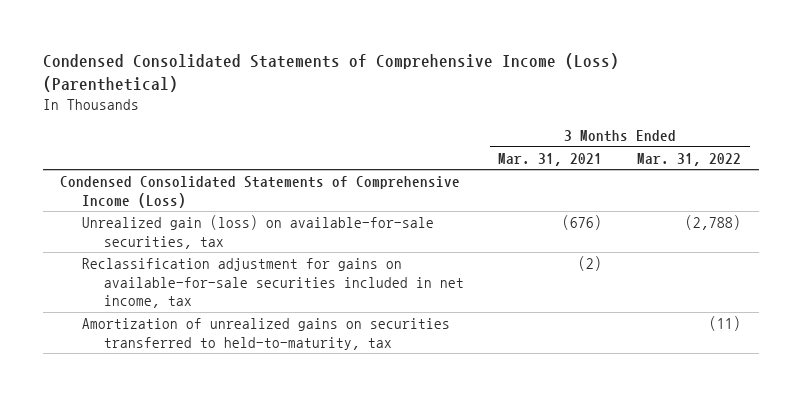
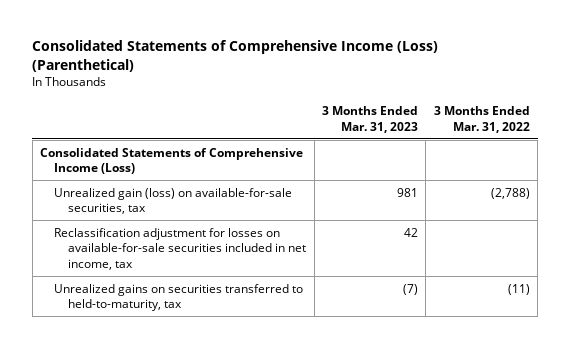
[42,52,619,92] Condensed Consolidated Statements of Comprehensive Income (Loss) (Parenthetical) -> [32,40,439,72] Consolidated Statements of Comprehensive Income (Loss) (Parenthetical)
[498,152,603,166] Mar. 31, 2021 -> none
none -> [322,106,419,133] 3 Months Ended Mar. 31, 2023
[60,176,461,208] Condensed Consolidated Statements of Comprehensive Income (Loss) -> [40,147,304,175] Consolidated Statements of Comprehensive Income (Loss)
[81,258,464,309] Reclassification adjustment for gains on available-for-sale securities included in net income, tax -> [54,227,307,270] Reclassification adjustment for losses on available-for-sale securities included in net income, tax
[81,318,450,350] Amortization of unrealized gains on securities transferred to held-to-maturity, tax -> [54,283,304,312] Unrealized gains on securities transferred to held-to-maturity, tax

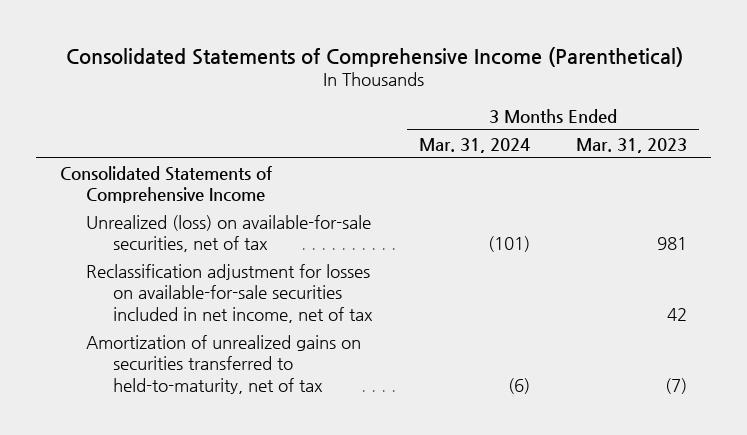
[32,40,439,72] Consolidated Statements of Comprehensive Income (Loss) (Parenthetical) -> [65,46,683,67] Consolidated Statements of Comprehensive Income (Parenthetical)
[433,106,530,133] 3 Months Ended Mar. 31, 2022 -> none
none -> [419,137,531,153] Mar. 31, 2024
[40,147,304,175] Consolidated Statements of Comprehensive Income (Loss) -> [59,165,272,204] Consolidated Statements of Comprehensive Income
[54,187,293,215] Unrealized gain (loss) on available-for-sale securities, tax -> [86,214,372,253] Unrealized (loss) on available-for-sale securities, net of tax
[54,227,307,270] Reclassification adjustment for losses on available-for-sale securities included in net income, tax -> [86,263,373,323] Reclassification adjustment for losses on available-for-sale securities included in net income, net of tax
[54,283,304,312] Unrealized gains on securities transferred to held-to-maturity, tax -> [86,334,362,394] Amortization of unrealized gains on securities transferred to held-to-maturity, net of tax

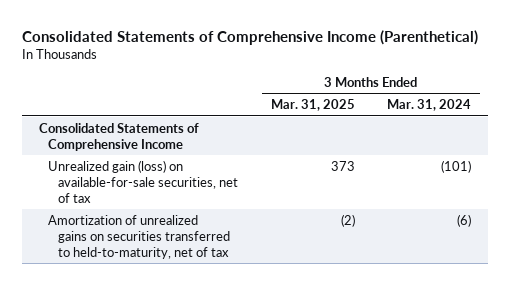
[576,137,688,153] Mar. 31, 2023 -> none
none -> [270,99,355,112] Mar. 31, 2025
[86,263,373,323] Reclassification adjustment for losses on available-for-sale securities included in net income, net of tax -> none
[86,214,372,253] Unrealized (loss) on available-for-sale securities, net of tax -> [48,159,238,203] Unrealized gain (loss) on available-for-sale securities, net of tax

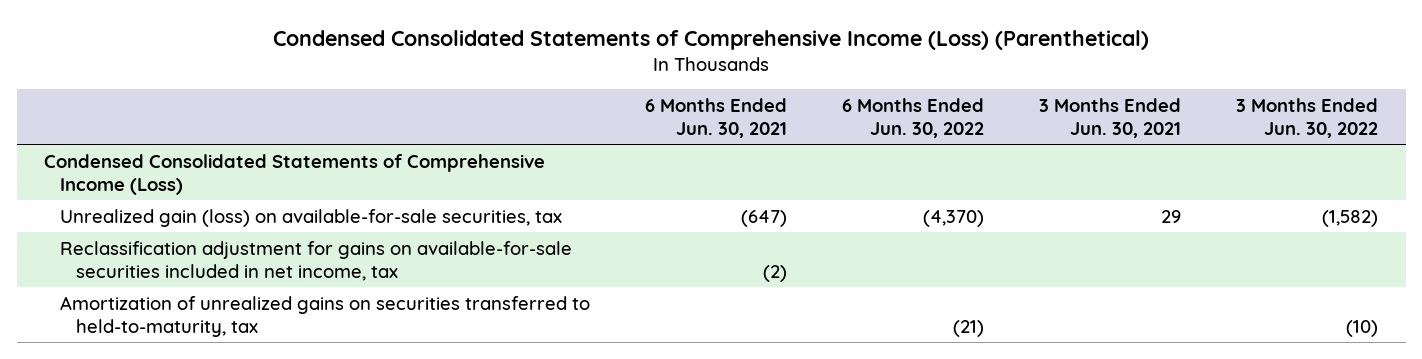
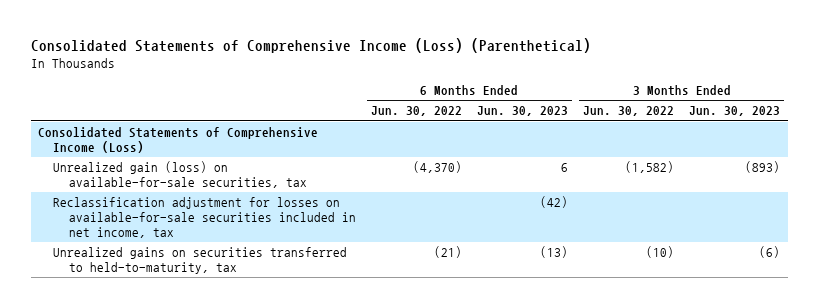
[273,29,1150,50] Condensed Consolidated Statements of Comprehensive Income (Loss) (Parenthetical) -> [30,38,591,54] Consolidated Statements of Comprehensive Income (Loss) (Parenthetical)
[644,98,787,138] 6 Months Ended Jun. 30, 2021 -> none
[1039,98,1182,138] 3 Months Ended Jun. 30, 2021 -> none
none -> [476,106,568,117] Jun. 30, 2023
none -> [689,106,781,117] Jun. 30, 2023
[44,153,546,195] Condensed Consolidated Statements of Comprehensive Income (Loss) -> [38,127,319,153] Consolidated Statements of Comprehensive Income (Loss)
[59,240,572,281] Reclassification adjustment for gains on available-for-sale securities included in net income, tax -> [53,197,356,238] Reclassification adjustment for losses on available-for-sale securities included in net income, tax
[59,295,590,337] Amortization of unrealized gains on securities transferred to held-to-maturity, tax -> [53,247,348,274] Unrealized gains on securities transferred to held-to-maturity, tax

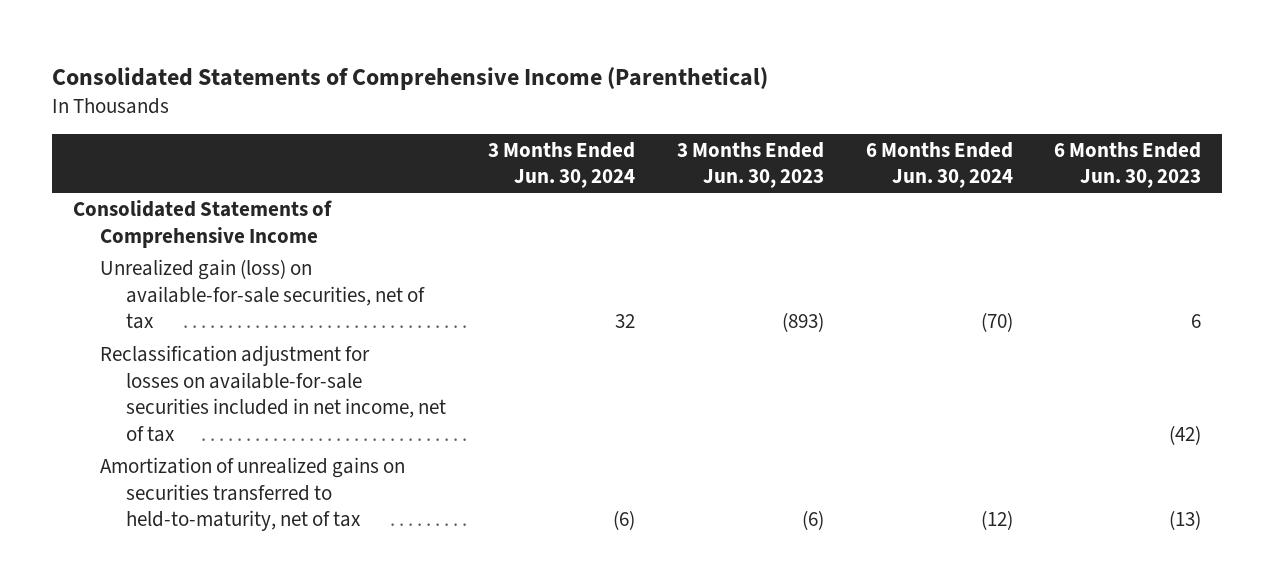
[30,38,591,54] Consolidated Statements of Comprehensive Income (Loss) (Parenthetical) -> [52,66,769,90] Consolidated Statements of Comprehensive Income (Parenthetical)
[370,106,462,117] Jun. 30, 2022 -> none
[583,106,675,117] Jun. 30, 2022 -> none
none -> [487,141,635,189] 3 Months Ended Jun. 30, 2024
none -> [865,141,1013,189] 6 Months Ended Jun. 30, 2024
[38,127,319,153] Consolidated Statements of Comprehensive Income (Loss) -> [73,199,333,248] Consolidated Statements of Comprehensive Income
[53,161,307,188] Unrealized gain (loss) on available-for-sale securities, tax -> [99,258,426,330] Unrealized gain (loss) on available-for-sale securities, net of tax
[53,197,356,238] Reclassification adjustment for losses on available-for-sale securities included in net income, tax -> [99,344,447,443] Reclassification adjustment for losses on available-for-sale securities included in net income, net of tax
[53,247,348,274] Unrealized gains on securities transferred to held-to-maturity, tax -> [99,456,405,532] Amortization of unrealized gains on securities transferred to held-to-maturity, net of tax

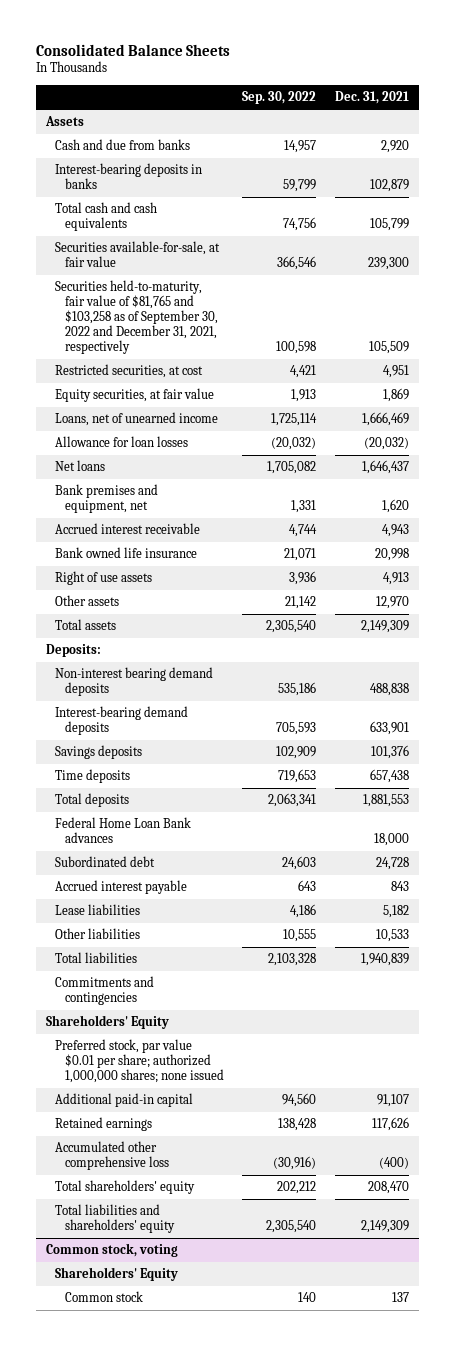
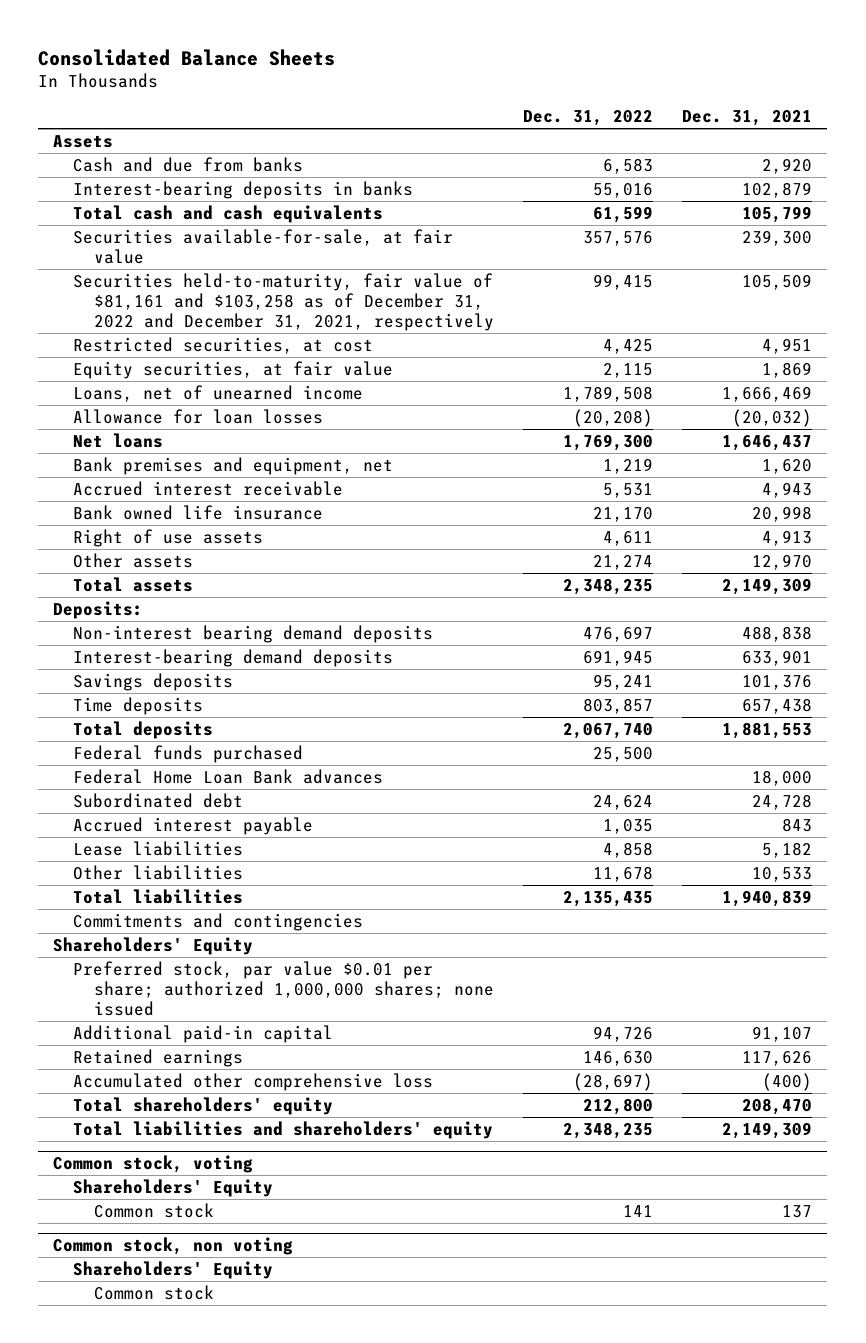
[242,91,317,105] Sep. 30, 2022 -> none
none -> [523,110,654,127] Dec. 31, 2022
[55,280,218,355] Securities held-to-maturity, fair value of $81,765 and $103,258 as of September 30, 2022 and December 31, 2021, respectively -> [73,273,494,332] Securities held-to-maturity, fair value of $81,161 and $103,258 as of December 31, 2022 and December 31, 2021, respectively
none -> [73,745,304,764] Federal funds purchased
none -> [53,1237,294,1256] Common stock, non voting
none -> [73,1261,274,1280] Shareholders' Equity
none -> [93,1285,214,1301] Common stock

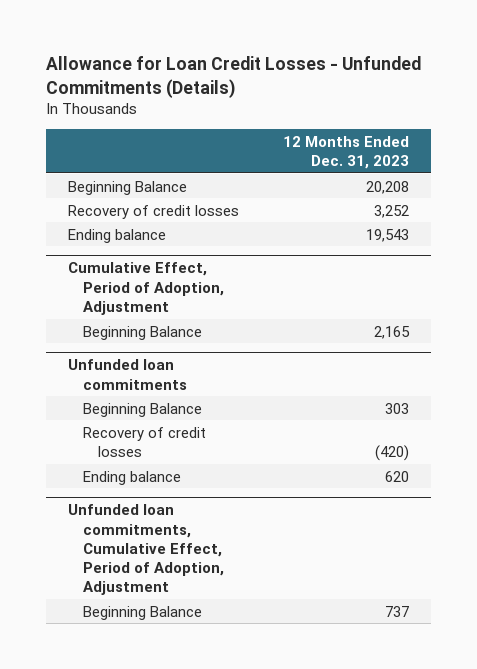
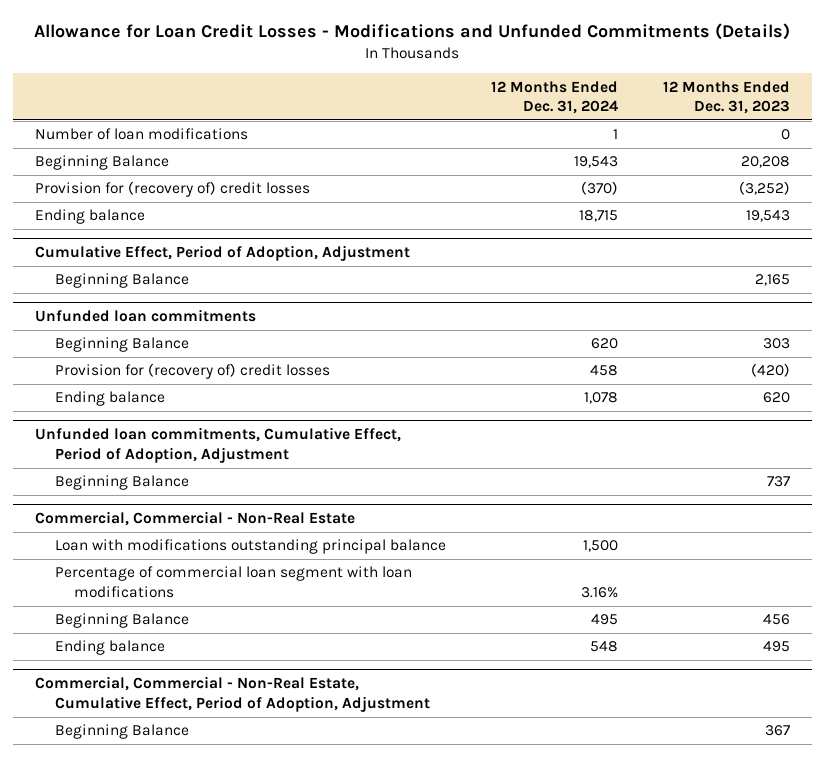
[46,55,422,98] Allowance for Loan Credit Losses - Unfunded Commitments (Details) -> [34,22,791,40] Allowance for Loan Credit Losses - Modifications and Unfunded Commitments (Details)
none -> [490,80,618,115] 12 Months Ended Dec. 31, 2024
none -> [35,128,249,141] Number of loan modifications
[68,204,240,219] Recovery of credit losses -> [35,181,311,198] Provision for (recovery of) credit losses
[373,204,409,218] 3,252 -> [738,181,790,196] (3,252)
[82,426,206,457] Recovery of credit losses -> [54,363,330,380] Provision for (recovery of) credit losses
none -> [35,511,356,527] Commercial, Commercial - Non-Real Estate
none -> [54,539,446,555] Loan with modifications outstanding principal balance
none -> [54,566,412,599] Percentage of commercial loan segment with loan modifications
none -> [54,613,189,629] Beginning Balance
none -> [54,640,165,656] Ending balance
none -> [35,676,430,713] Commercial, Commercial - Non-Real Estate, Cumulative Effect, Period of Adoption, Adjustment
none -> [54,724,189,740] Beginning Balance

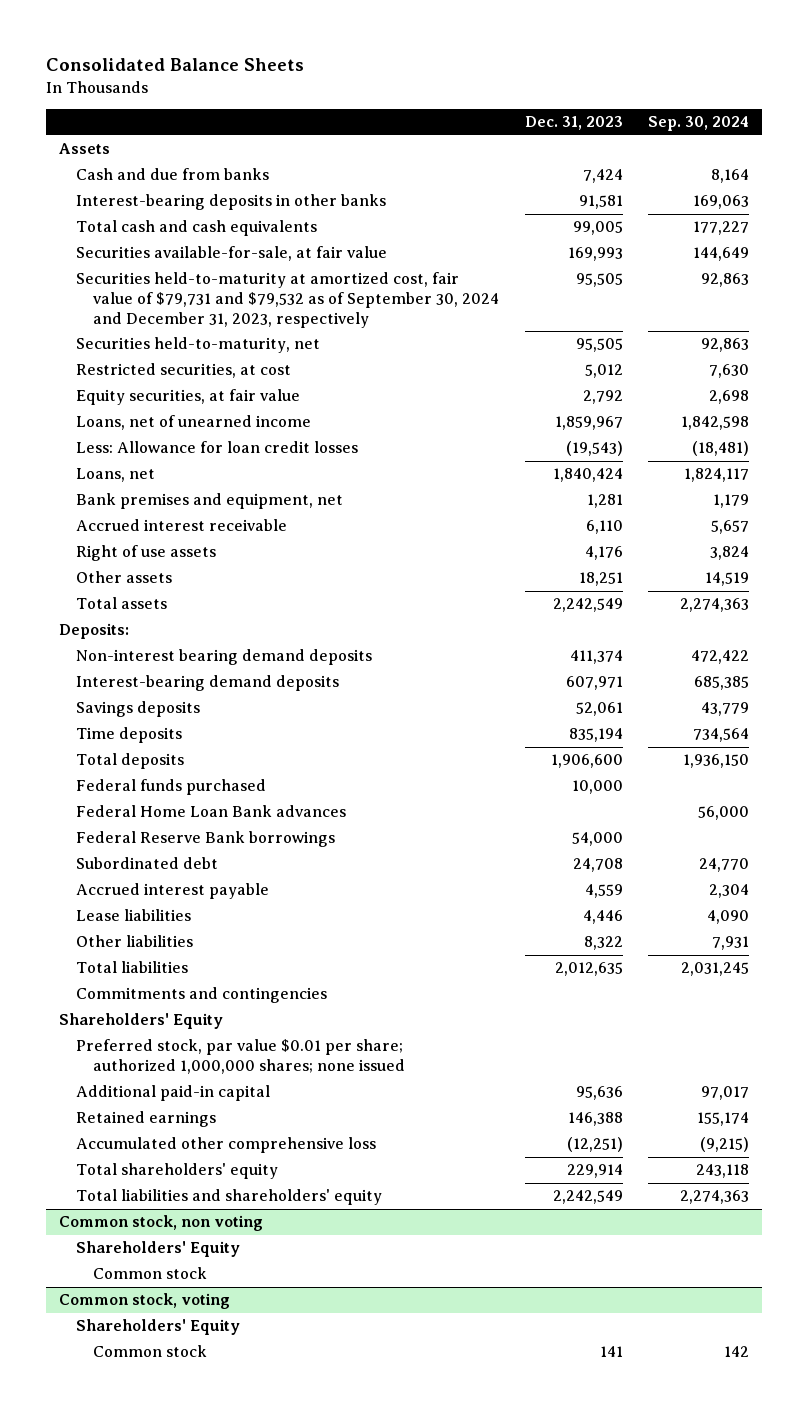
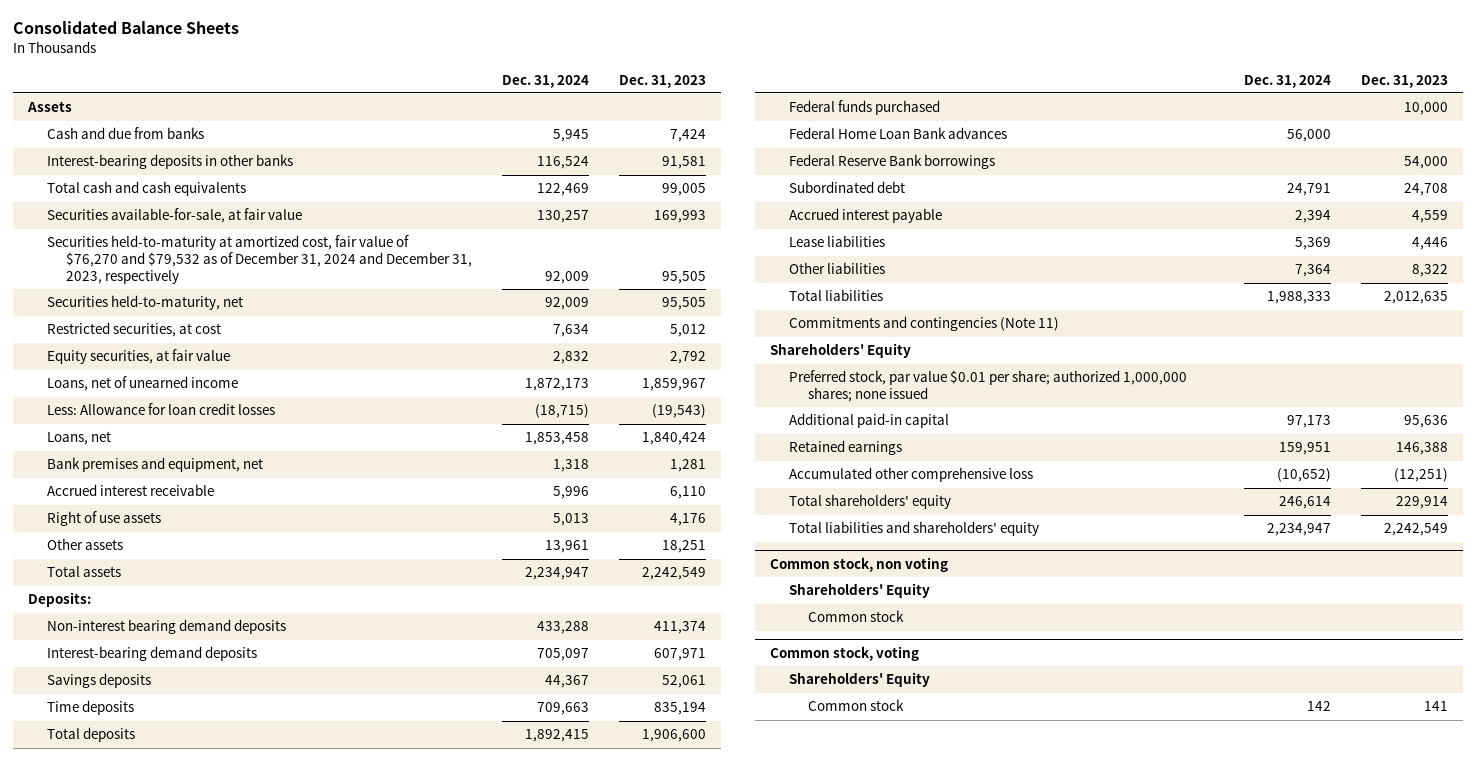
[647,116,749,132] Sep. 30, 2024 -> none
none -> [501,74,589,88] Dec. 31, 2024
[76,272,500,328] Securities held-to-maturity at amortized cost, fair value of $79,731 and $79,532 as of September 30, 2024 and December 31, 2023, respectively -> [46,235,472,285] Securities held-to-maturity at amortized cost, fair value of $76,270 and $79,532 as of December 31, 2024 and December 31, 2023, respectively
[76,987,328,1004] Commitments and contingencies -> [789,316,1060,332] Commitments and contingencies (Note 11)

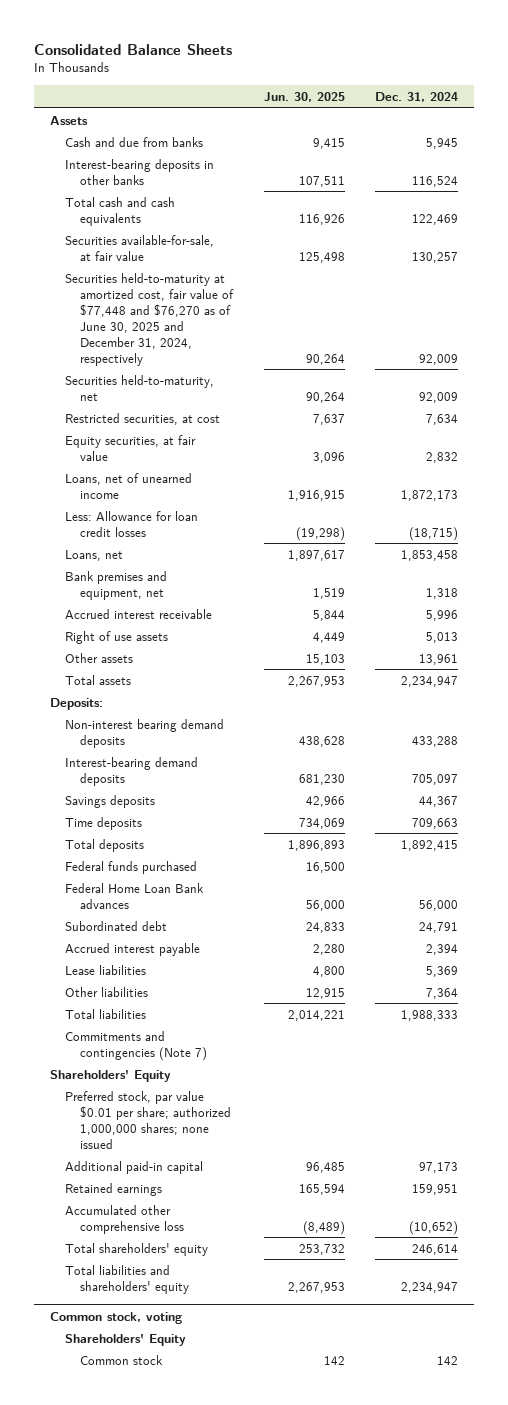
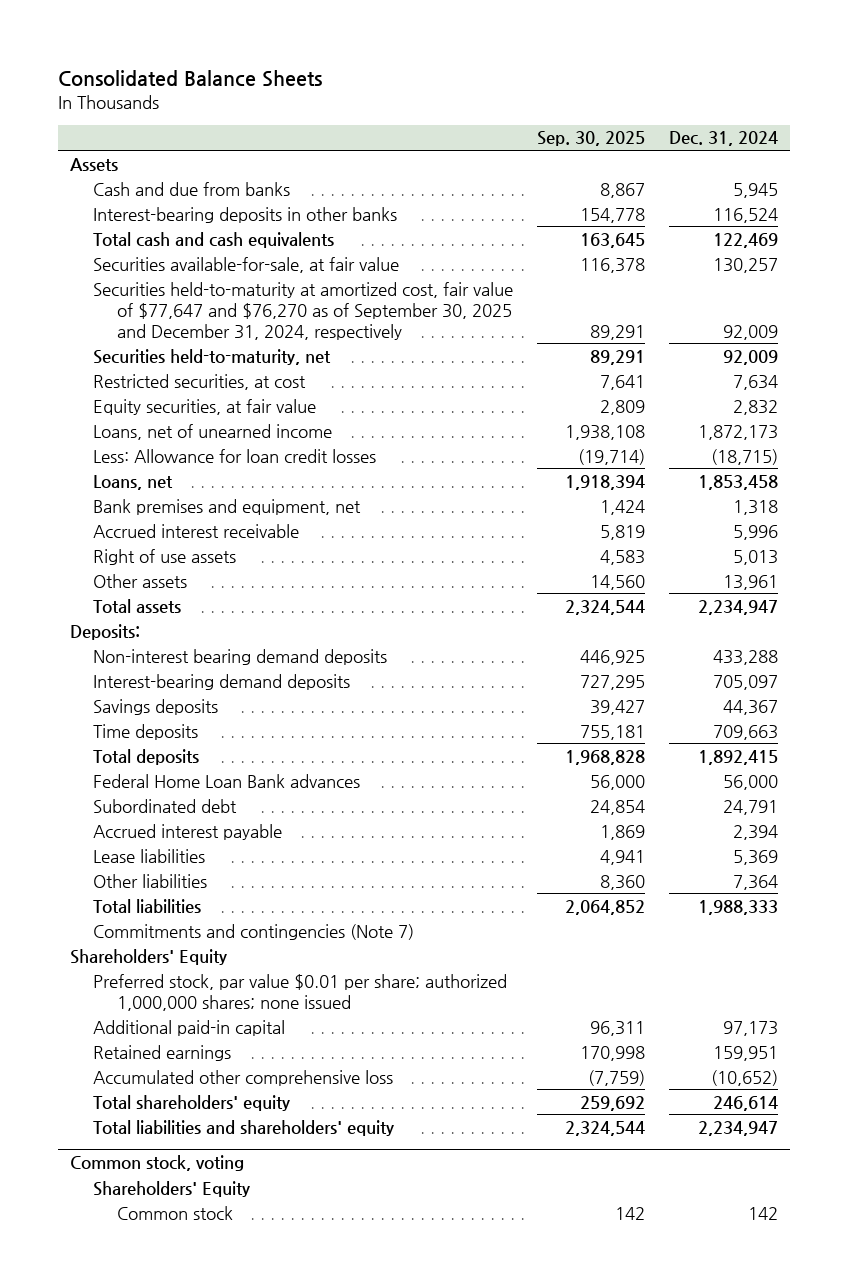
[263,92,345,103] Jun. 30, 2025 -> none
none -> [537,131,646,147] Sep. 30, 2025
[64,272,234,366] Securities held-to-maturity at amortized cost, fair value of $77,448 and $76,270 as of June 30, 2025 and December 31, 2024, respectively -> [93,281,514,340] Securities held-to-maturity at amortized cost, fair value of $77,647 and $76,270 as of September 30, 2025 and December 31, 2024, respectively
[64,860,197,874] Federal funds purchased -> none

